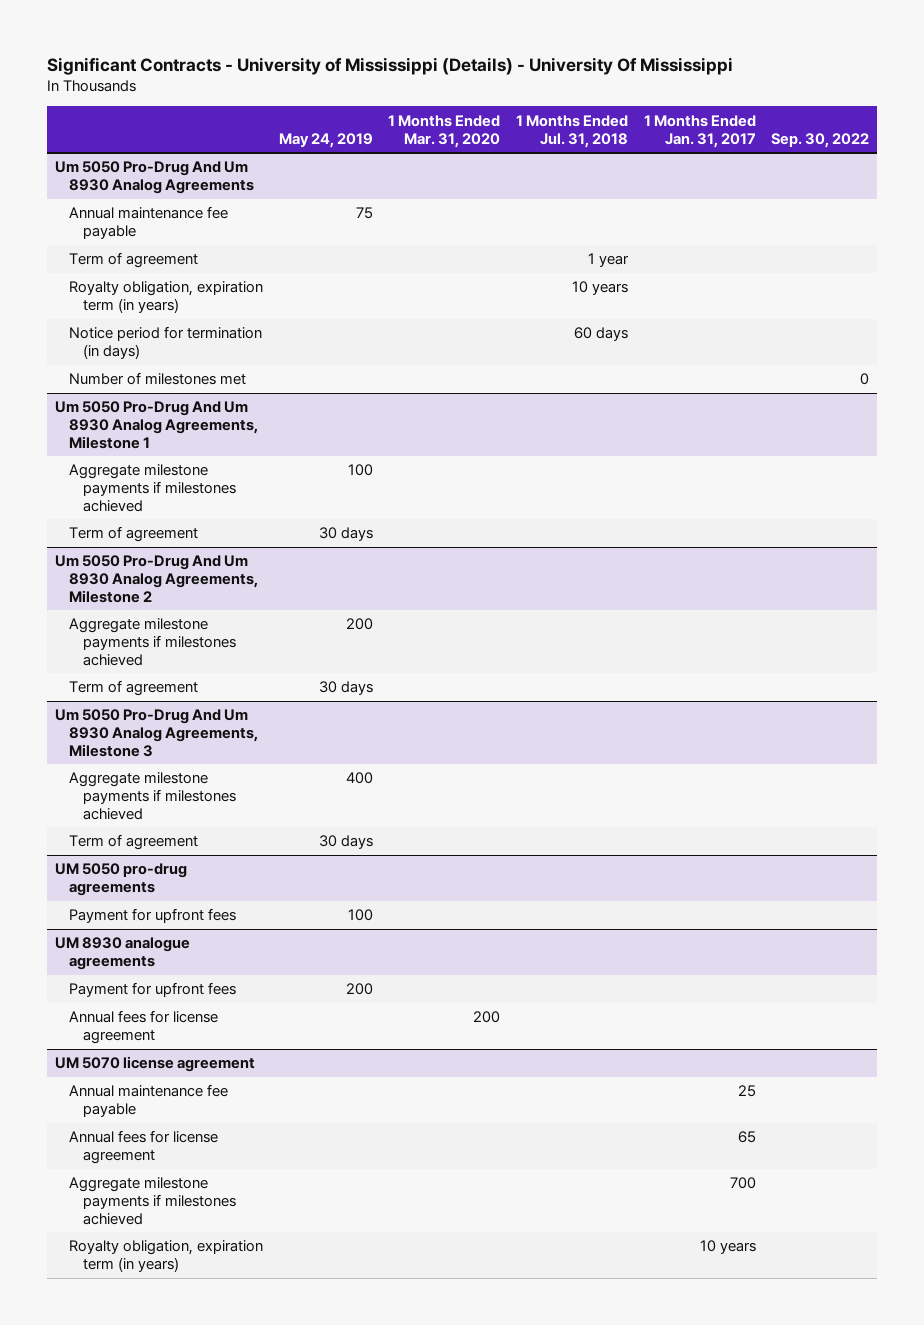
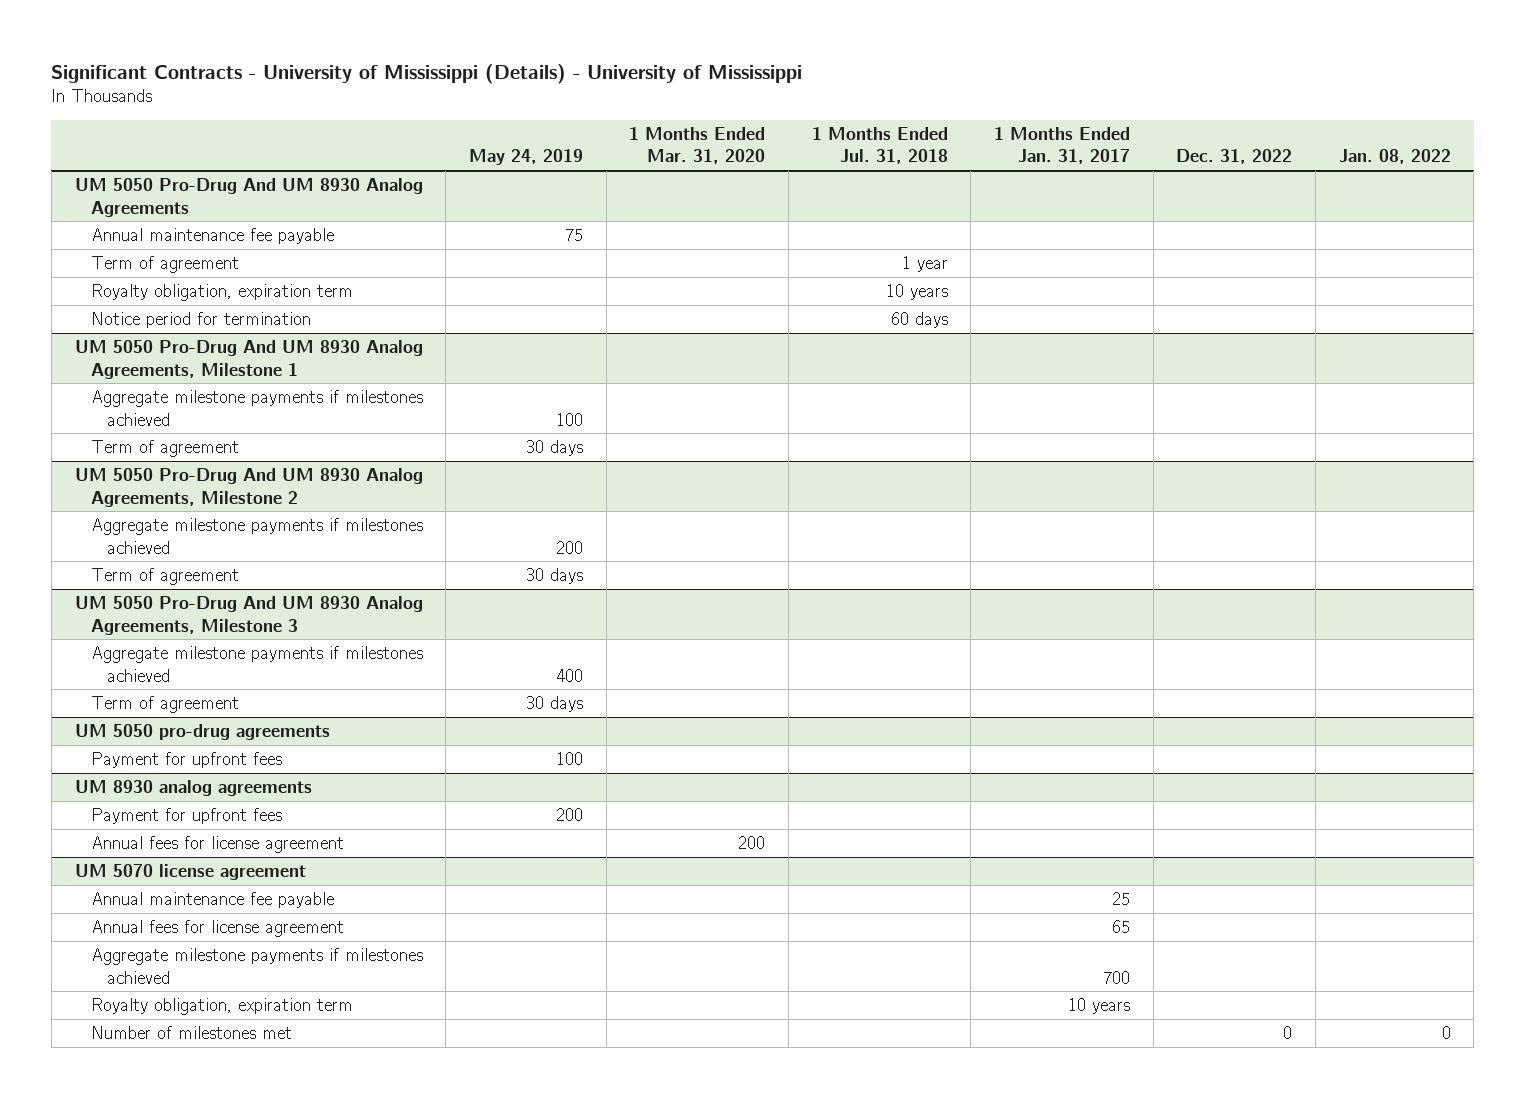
[47,56,734,75] Significant Contracts - University of Mississippi (Details) - University Of Mississippi -> [51,63,803,84] Significant Contracts - University of Mississippi (Details) - University of Mississippi
[771,132,870,148] Sep. 30, 2022 -> none
none -> [1176,149,1293,165] Dec. 31, 2022
none -> [1338,149,1451,165] Jan. 08, 2022
[55,161,254,195] Um 5050 Pro-Drug And Um 8930 Analog Agreements -> [74,177,423,217] UM 5050 Pro-Drug And UM 8930 Analog Agreements
[68,372,246,386] Number of milestones met -> none
[68,281,263,314] Royalty obligation, expiration term (in years) -> [90,283,353,301] Royalty obligation, expiration term
[68,326,262,360] Notice period for termination (in days) -> [90,311,311,328] Notice period for termination
[55,401,258,449] Um 5050 Pro-Drug And Um 8930 Analog Agreements, Milestone 1 -> [74,339,423,379] UM 5050 Pro-Drug And UM 8930 Analog Agreements, Milestone 1
[55,555,258,603] Um 5050 Pro-Drug And Um 8930 Analog Agreements, Milestone 2 -> [74,467,423,507] UM 5050 Pro-Drug And UM 8930 Analog Agreements, Milestone 2
[55,709,258,757] Um 5050 Pro-Drug And Um 8930 Analog Agreements, Milestone 3 -> [74,595,423,635] UM 5050 Pro-Drug And UM 8930 Analog Agreements, Milestone 3
[55,937,191,971] UM 8930 analogue agreements -> [74,779,312,796] UM 8930 analog agreements
[68,1240,263,1273] Royalty obligation, expiration term (in years) -> [90,997,353,1015] Royalty obligation, expiration term
none -> [90,1025,292,1039] Number of milestones met

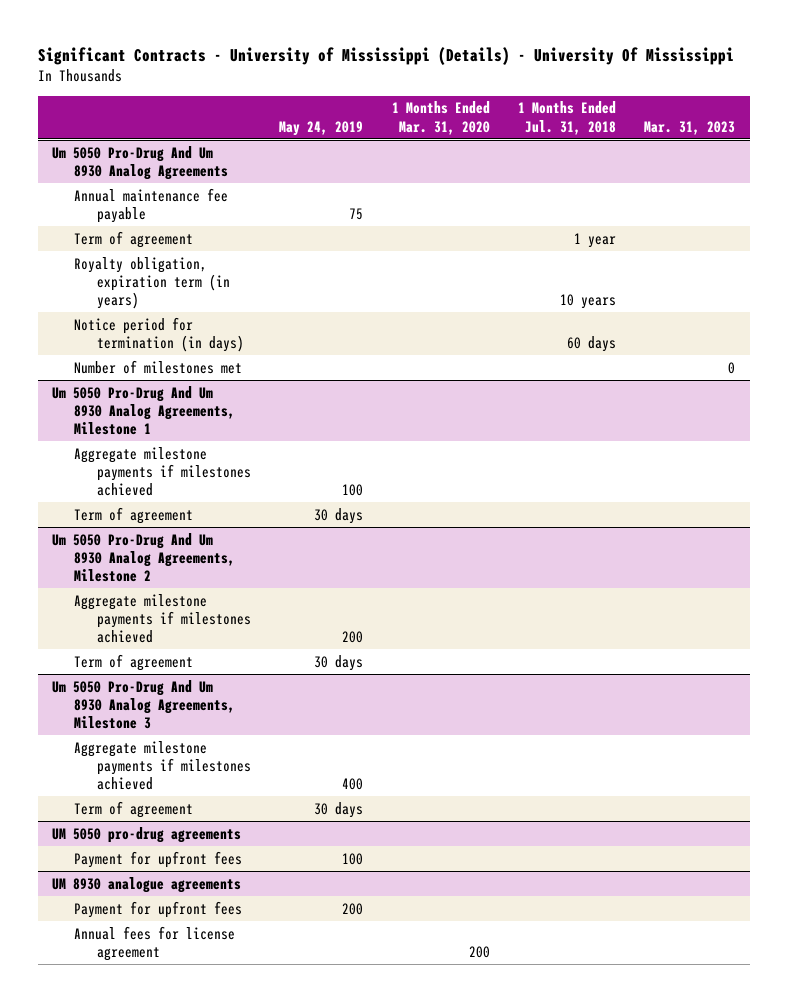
[51,63,803,84] Significant Contracts - University of Mississippi (Details) - University of Mississippi -> [37,46,734,65] Significant Contracts - University of Mississippi (Details) - University Of Mississippi
[993,126,1130,165] 1 Months Ended Jan. 31, 2017 -> none
[1176,149,1293,165] Dec. 31, 2022 -> none
[1338,149,1451,165] Jan. 08, 2022 -> none
none -> [644,120,736,135] Mar. 31, 2023
[74,177,423,217] UM 5050 Pro-Drug And UM 8930 Analog Agreements -> [51,145,229,180] Um 5050 Pro-Drug And Um 8930 Analog Agreements
[90,283,353,301] Royalty obligation, expiration term -> [74,256,231,310] Royalty obligation, expiration term (in years)
[90,311,311,328] Notice period for termination -> [74,316,245,352] Notice period for termination (in days)
none -> [74,359,243,374] Number of milestones met
[74,339,423,379] UM 5050 Pro-Drug And UM 8930 Analog Agreements, Milestone 1 -> [51,385,236,436] Um 5050 Pro-Drug And Um 8930 Analog Agreements, Milestone 1
[74,467,423,507] UM 5050 Pro-Drug And UM 8930 Analog Agreements, Milestone 2 -> [51,532,236,583] Um 5050 Pro-Drug And Um 8930 Analog Agreements, Milestone 2
[74,595,423,635] UM 5050 Pro-Drug And UM 8930 Analog Agreements, Milestone 3 -> [51,679,236,730] Um 5050 Pro-Drug And Um 8930 Analog Agreements, Milestone 3
[74,779,312,796] UM 8930 analog agreements -> [51,876,241,893] UM 8930 analogue agreements
[74,863,306,880] UM 5070 license agreement -> none
[90,891,334,908] Annual maintenance fee payable -> none
[90,919,344,937] Annual fees for license agreement -> none
[90,947,423,984] Aggregate milestone payments if milestones achieved -> none
[90,997,353,1015] Royalty obligation, expiration term -> none
[90,1025,292,1039] Number of milestones met -> none

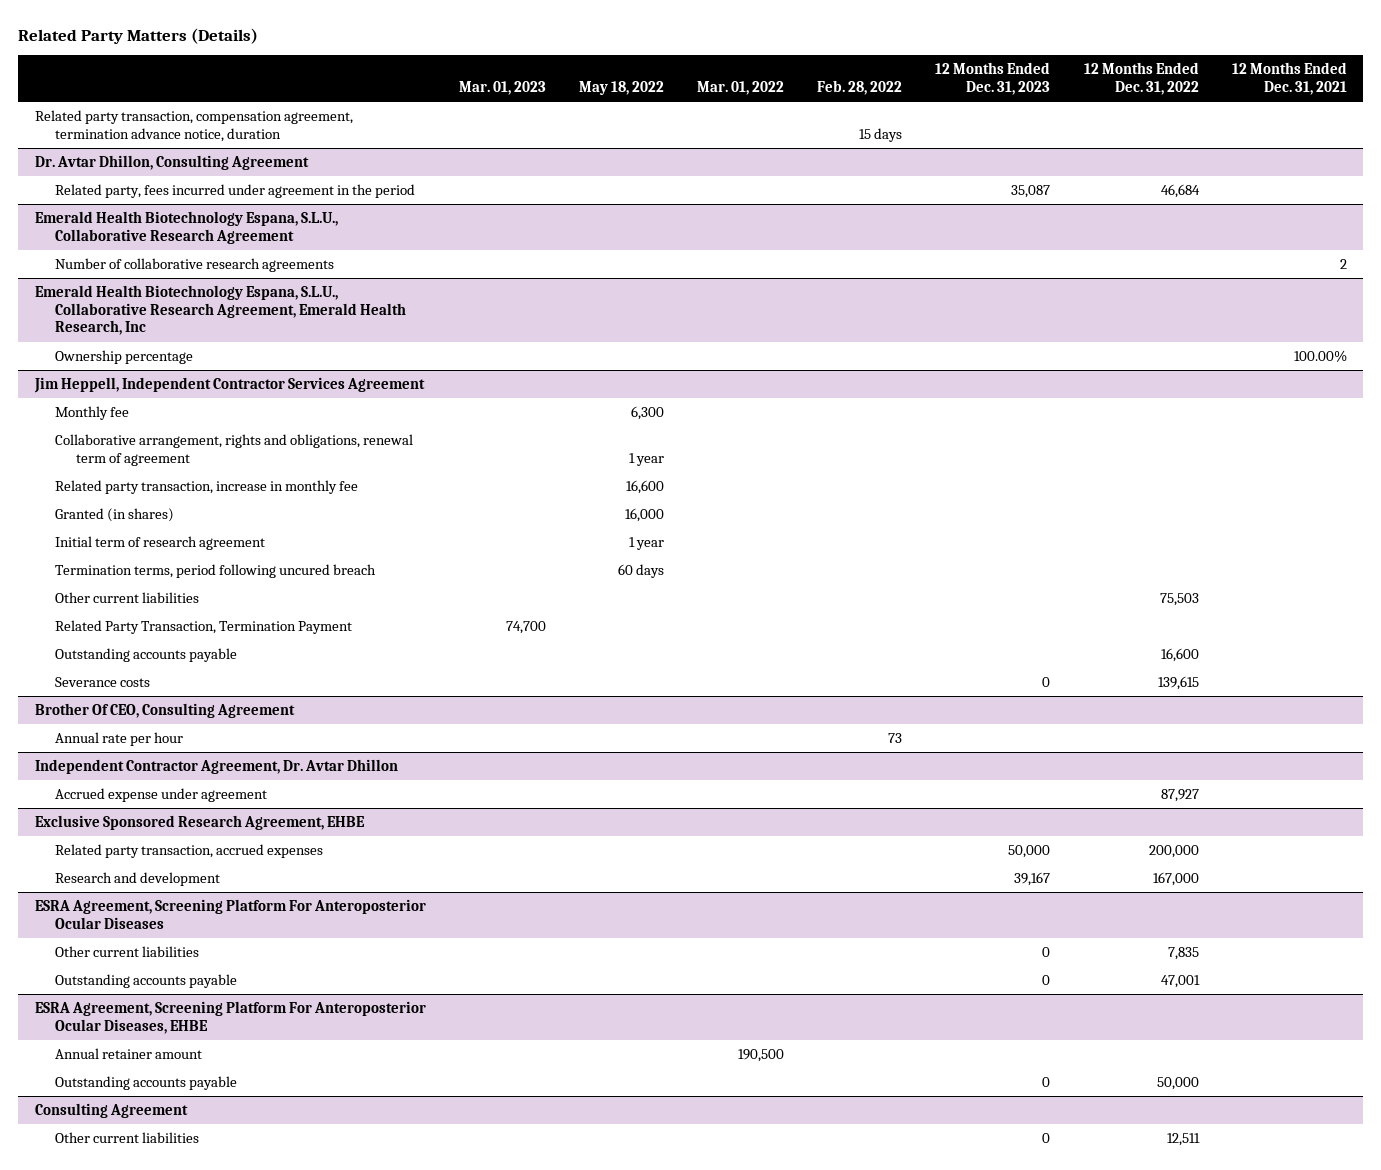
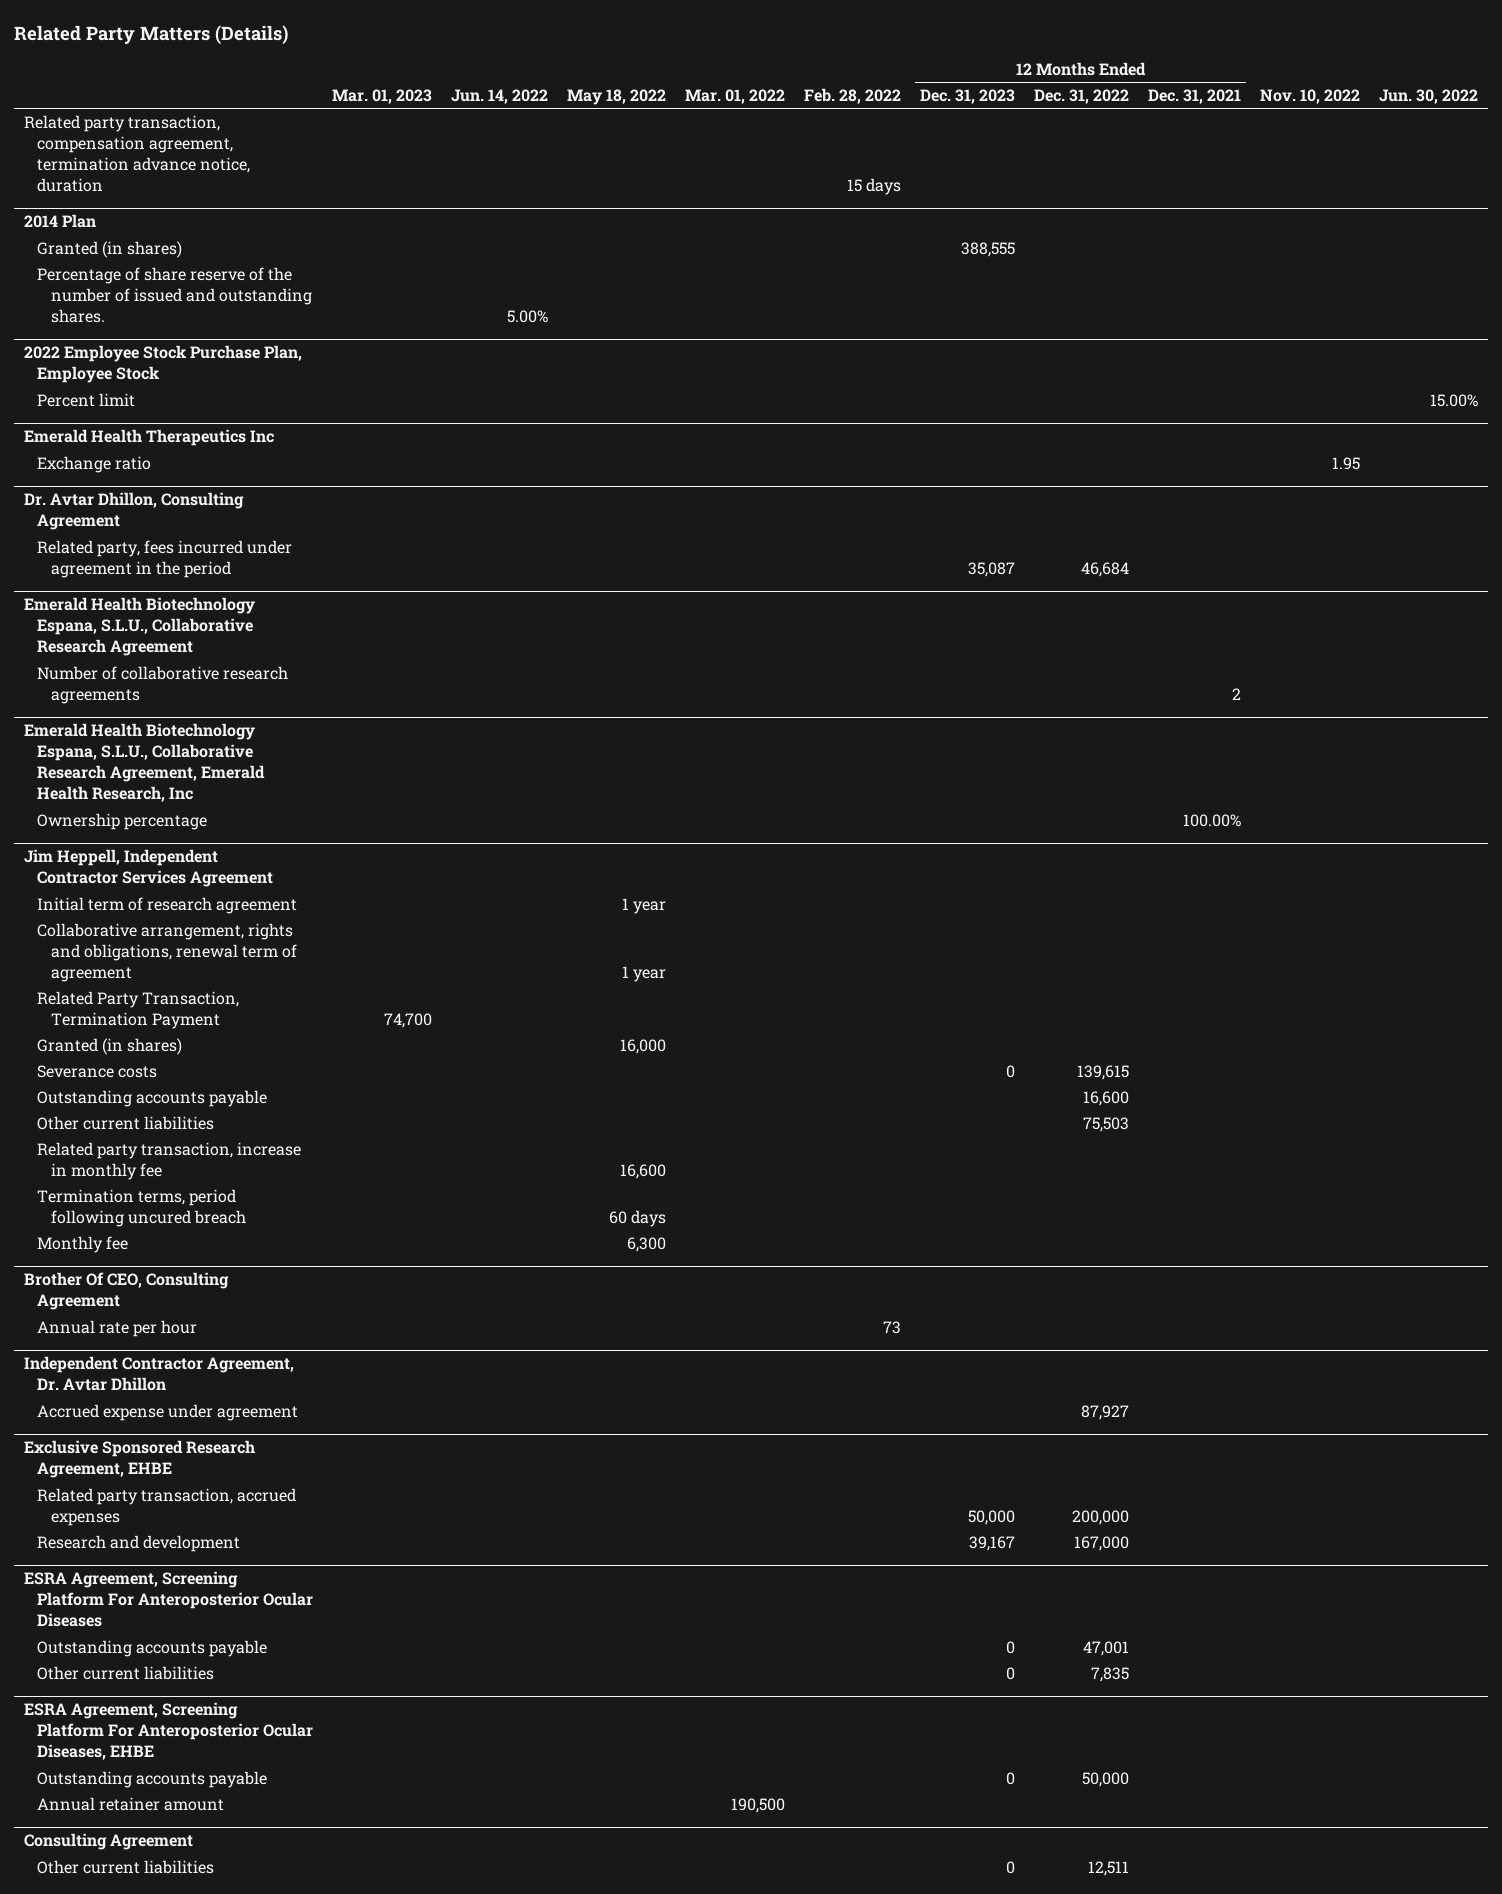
none -> [451,89,549,105] Jun. 14, 2022
none -> [1260,89,1361,105] Nov. 10, 2022
none -> [1379,89,1479,105] Jun. 30, 2022
none -> [23,214,96,229] 2014 Plan
none -> [37,241,183,259] Granted (in shares)
none -> [37,267,312,323] Percentage of share reserve of the number of issued and outstanding shares.
none -> [23,345,302,384] 2022 Employee Stock Purchase Plan, Employee Stock
none -> [37,393,136,408] Percent limit
none -> [23,429,274,447] Emerald Health Therapeutics Inc
none -> [37,456,152,474] Exchange ratio
[55,434,414,466] Collaborative arrangement, rights and obligations, renewal term of agreement -> [37,923,297,982] Collaborative arrangement, rights and obligations, renewal term of agreement
[55,508,175,523] Granted (in shares) -> [37,1038,183,1056] Granted (in shares)
[55,648,238,663] Outstanding accounts payable -> [37,1090,268,1108] Outstanding accounts payable
[55,592,200,604] Other current liabilities -> [37,1116,215,1131] Other current liabilities
[55,480,359,495] Related party transaction, increase in monthly fee -> [37,1142,302,1180] Related party transaction, increase in monthly fee
[55,564,377,579] Termination terms, period following uncured breach -> [37,1189,246,1227] Termination terms, period following uncured breach
[55,406,130,421] Monthly fee -> [37,1236,129,1254] Monthly fee
[55,946,200,958] Other current liabilities -> [37,1666,215,1681] Other current liabilities
[55,1048,203,1060] Annual retainer amount -> [37,1797,225,1812] Annual retainer amount

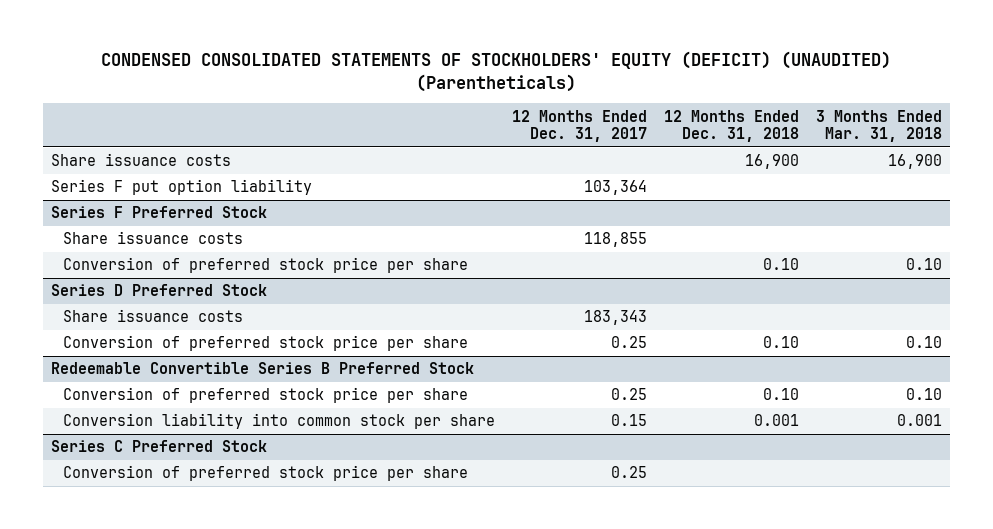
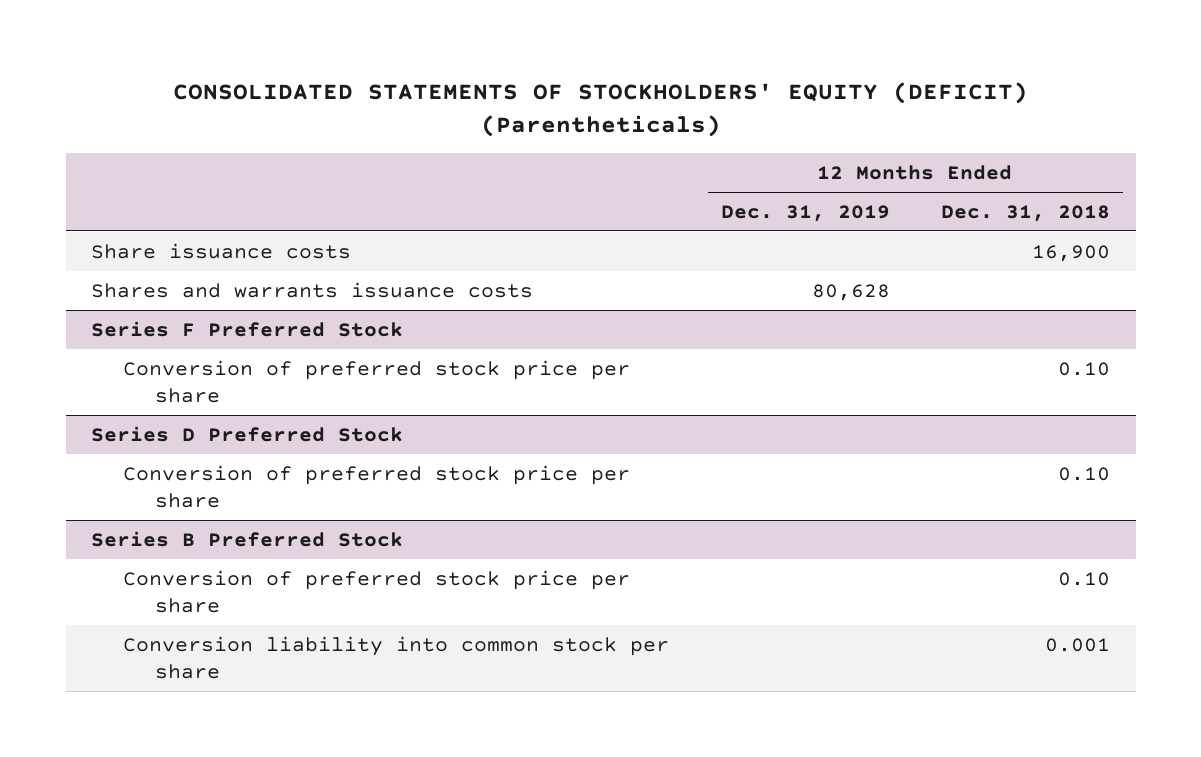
[101,50,892,92] CONDENSED CONSOLIDATED STATEMENTS OF STOCKHOLDERS' EQUITY (DEFICIT) (UNAUDITED) (Parentheticals) -> [172,81,1028,137] CONSOLIDATED STATEMENTS OF STOCKHOLDERS' EQUITY (DEFICIT) (Parentheticals)
[511,109,647,143] 12 Months Ended Dec. 31, 2017 -> none
[815,109,942,143] 3 Months Ended Mar. 31, 2018 -> none
none -> [720,204,890,222] Dec. 31, 2019
[51,179,313,196] Series F put option liability -> none
none -> [91,281,534,298] Shares and warrants issuance costs
[62,231,243,245] Share issuance costs -> none
[62,309,243,323] Share issuance costs -> none
[51,362,475,375] Redeemable Convertible Series B Preferred Stock -> [91,530,404,547] Series B Preferred Stock
[51,440,268,453] Series C Preferred Stock -> none
[62,465,468,482] Conversion of preferred stock price per share -> none

